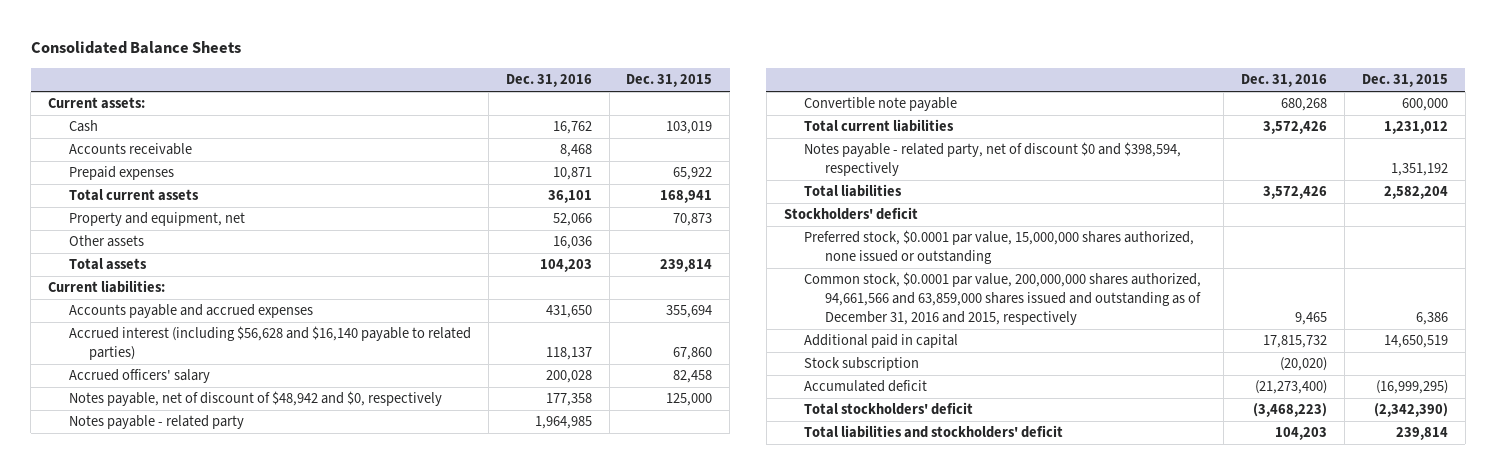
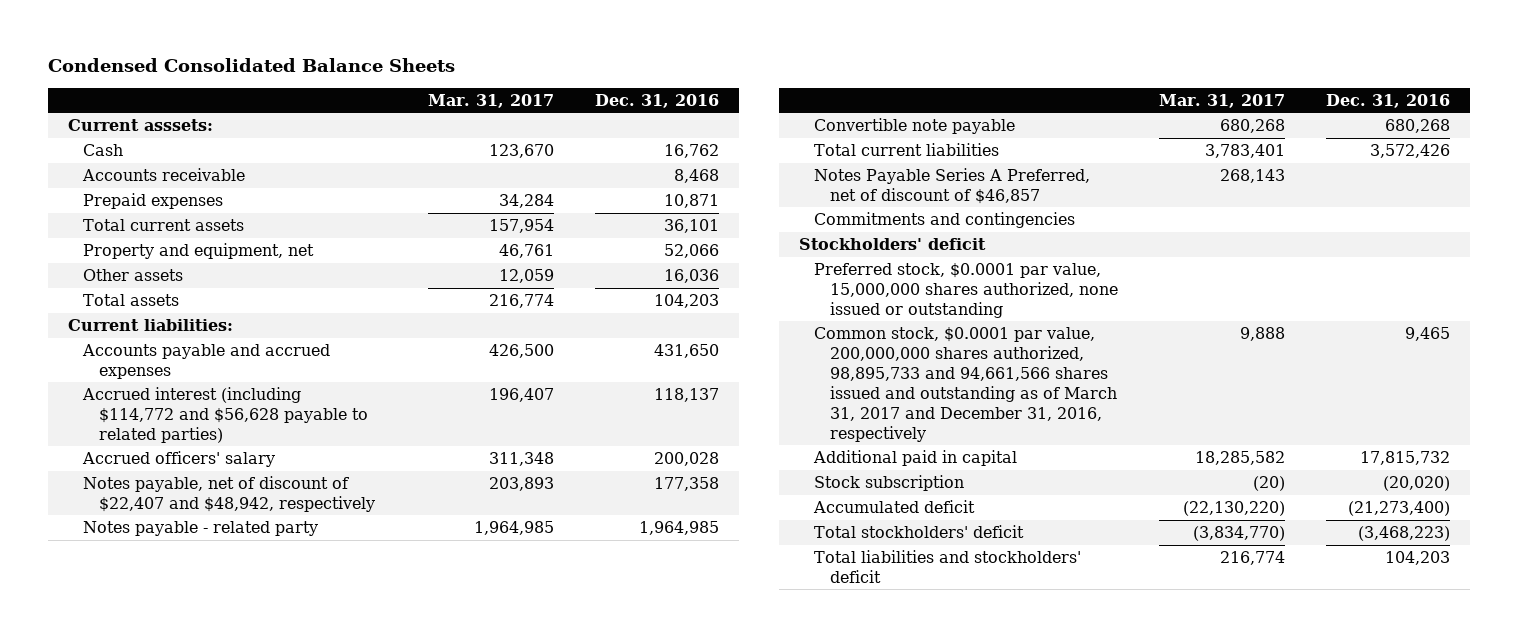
[30,41,241,55] Consolidated Balance Sheets -> [47,58,455,73] Condensed Consolidated Balance Sheets
[626,74,713,88] Dec. 31, 2015 -> none
none -> [427,93,554,108] Mar. 31, 2017
[48,97,146,110] Current assets: -> [68,119,214,132] Current asssets:
[68,326,471,361] Accrued interest (including $56,628 and $16,140 payable to related parties) -> [82,387,368,443] Accrued interest (including $114,772 and $56,628 payable to related parties)
[68,391,442,407] Notes payable, net of discount of $48,942 and $0, respectively -> [83,476,375,512] Notes payable, net of discount of $22,407 and $48,942, respectively
[804,184,903,198] Total liabilities -> none
[804,142,1182,177] Notes payable - related party, net of discount $0 and $398,594, respectively -> [814,168,1091,204] Notes Payable Series A Preferred, net of discount of $46,857
none -> [814,212,1076,229] Commitments and contingencies
[804,272,1202,326] Common stock, $0.0001 par value, 200,000,000 shares authorized, 94,661,566 and 63,859,000 shares issued and outstanding as of December 31, 2016 and 2015, respectively -> [814,327,1117,442] Common stock, $0.0001 par value, 200,000,000 shares authorized, 98,895,733 and 94,661,566 shares issued and outstanding as of March 31, 2017 and December 31, 2016, respectively

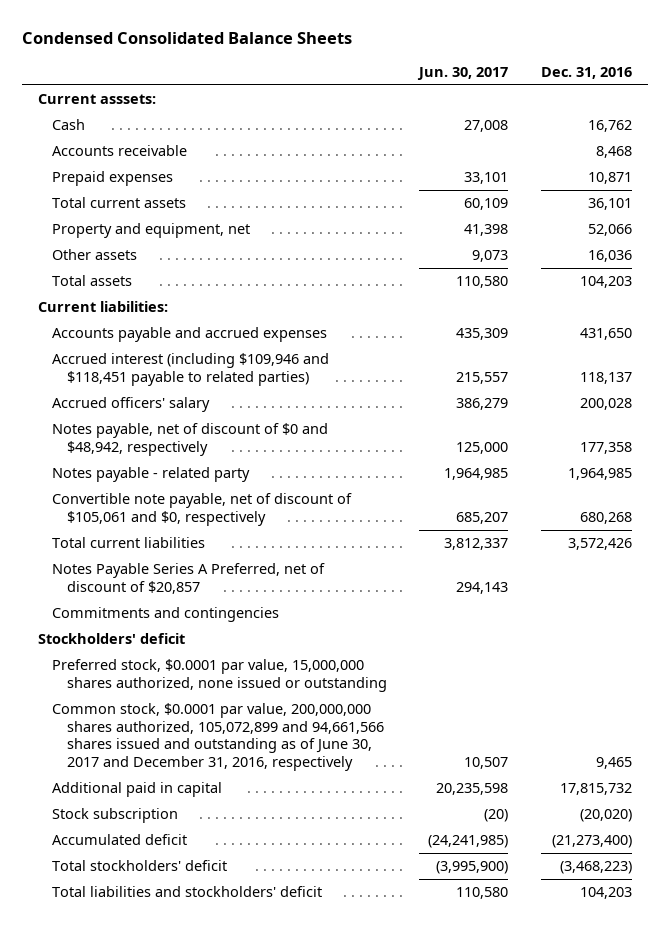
[427,93,554,108] Mar. 31, 2017 -> none
none -> [417,66,509,80] Jun. 30, 2017
[82,387,368,443] Accrued interest (including $114,772 and $56,628 payable to related parties) -> [52,353,330,386] Accrued interest (including $109,946 and $118,451 payable to related parties)
[83,476,375,512] Notes payable, net of discount of $22,407 and $48,942, respectively -> [52,423,329,456] Notes payable, net of discount of $0 and $48,942, respectively
[814,118,1016,135] Convertible note payable -> [52,493,353,526] Convertible note payable, net of discount of $105,061 and $0, respectively
[814,168,1091,204] Notes Payable Series A Preferred, net of discount of $46,857 -> [52,563,326,594] Notes Payable Series A Preferred, net of discount of $20,857
[814,327,1117,442] Common stock, $0.0001 par value, 200,000,000 shares authorized, 98,895,733 and 94,661,566 shares issued and outstanding as of March 31, 2017 and December 31, 2016, respectively -> [52,703,384,771] Common stock, $0.0001 par value, 200,000,000 shares authorized, 105,072,899 and 94,661,566 shares issued and outstanding as of June 30, 2017 and December 31, 2016, respectively

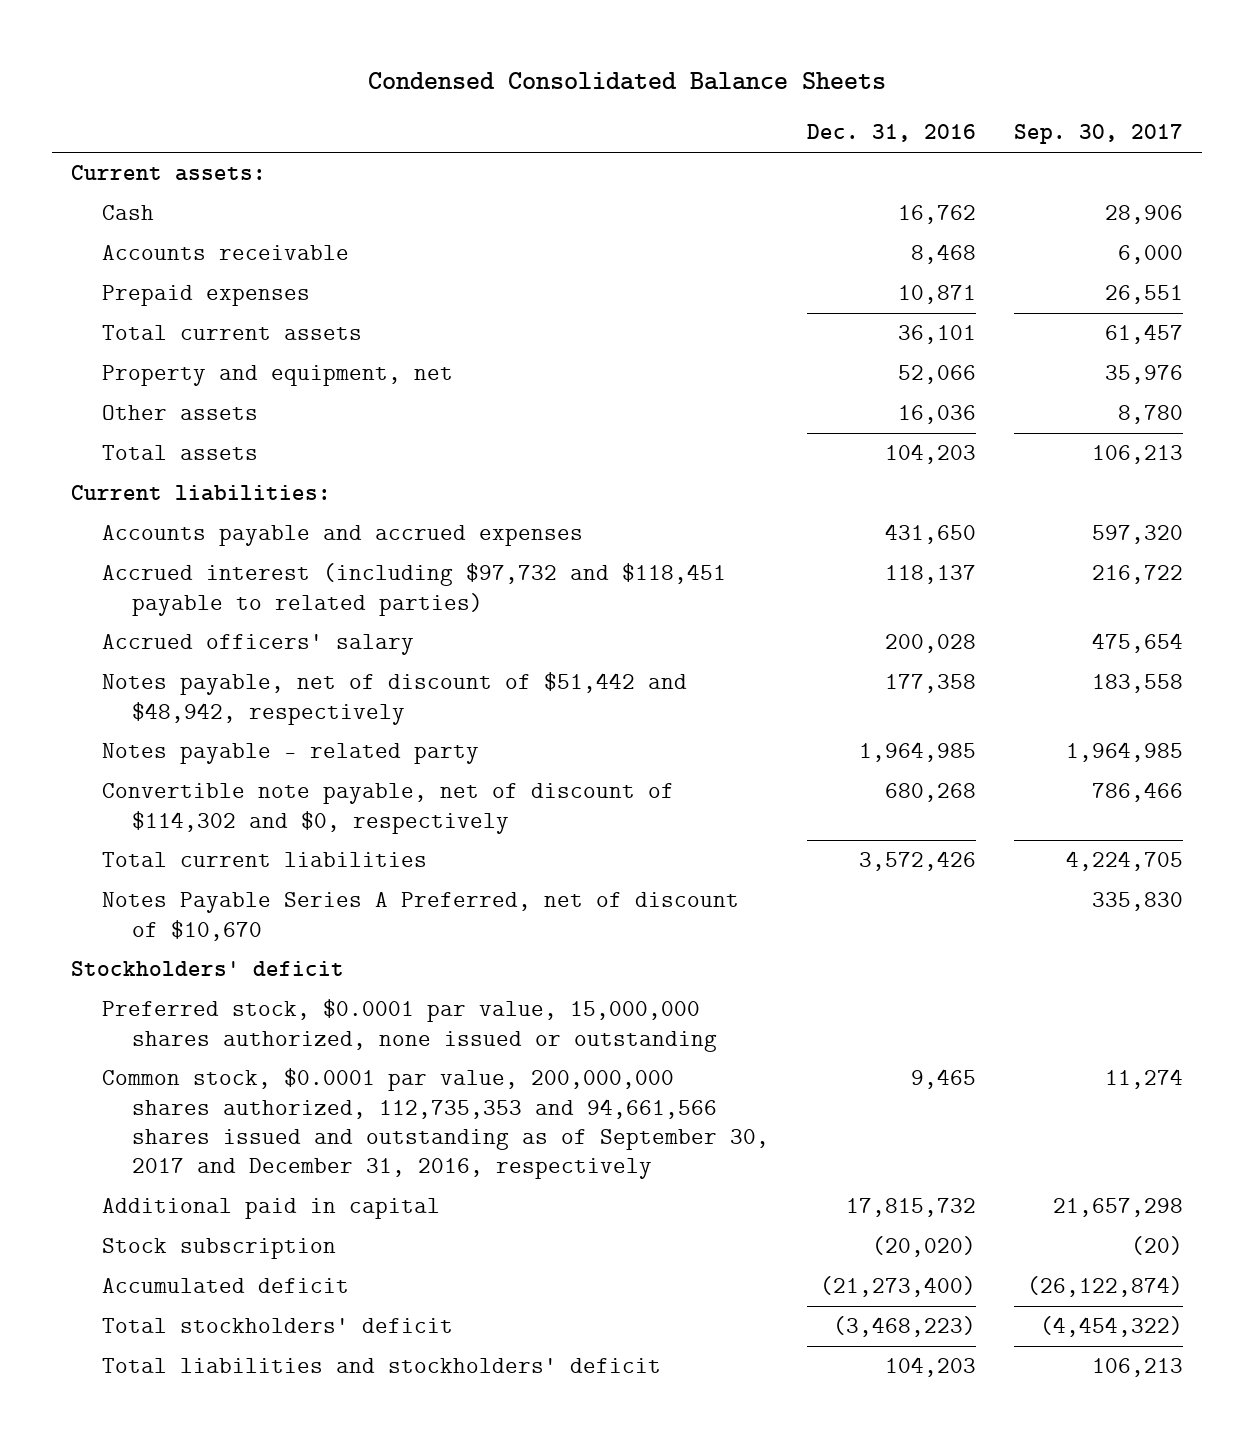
[417,66,509,80] Jun. 30, 2017 -> none
none -> [1013,124,1183,145] Sep. 30, 2017
[37,94,156,105] Current asssets: -> [70,165,266,182] Current assets:
[52,353,330,386] Accrued interest (including $109,946 and $118,451 payable to related parties) -> [101,563,726,616] Accrued interest (including $97,732 and $118,451 payable to related parties)
[52,423,329,456] Notes payable, net of discount of $0 and $48,942, respectively -> [101,672,687,725] Notes payable, net of discount of $51,442 and $48,942, respectively
[52,493,353,526] Convertible note payable, net of discount of $105,061 and $0, respectively -> [101,783,674,834] Convertible note payable, net of discount of $114,302 and $0, respectively
[52,607,280,623] Commitments and contingencies -> none
[52,563,326,594] Notes Payable Series A Preferred, net of discount of $20,857 -> [101,892,739,941] Notes Payable Series A Preferred, net of discount of $10,670
[52,703,384,771] Common stock, $0.0001 par value, 200,000,000 shares authorized, 105,072,899 and 94,661,566 shares issued and outstanding as of June 30, 2017 and December 31, 2016, respectively -> [101,1068,770,1180] Common stock, $0.0001 par value, 200,000,000 shares authorized, 112,735,353 and 94,661,566 shares issued and outstanding as of September 30, 2017 and December 31, 2016, respectively

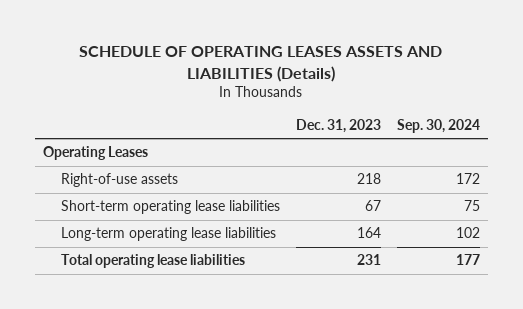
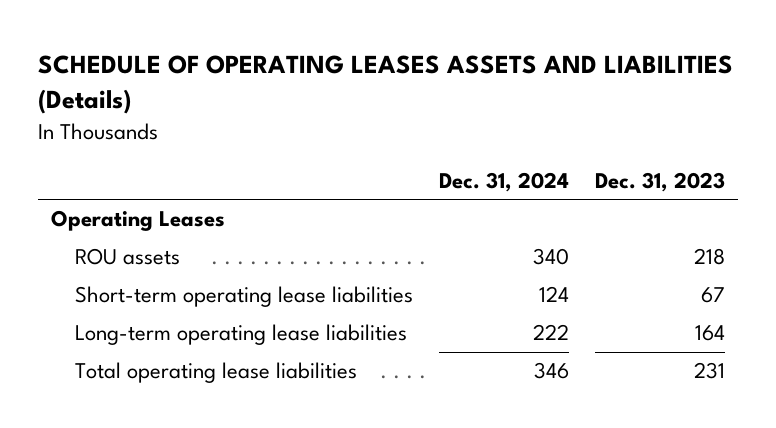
[396,118,480,133] Sep. 30, 2024 -> none
none -> [439,171,570,192] Dec. 31, 2024
[61,173,179,188] Right-of-use assets -> [75,248,181,266] ROU assets

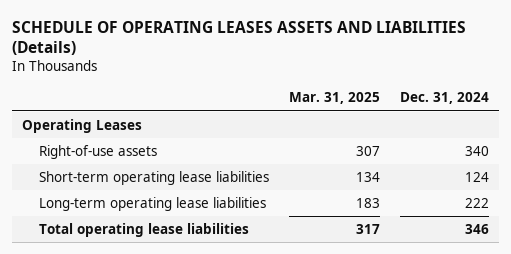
[595,171,726,192] Dec. 31, 2023 -> none
none -> [289,92,381,105] Mar. 31, 2025
[75,248,181,266] ROU assets -> [39,144,158,159] Right-of-use assets

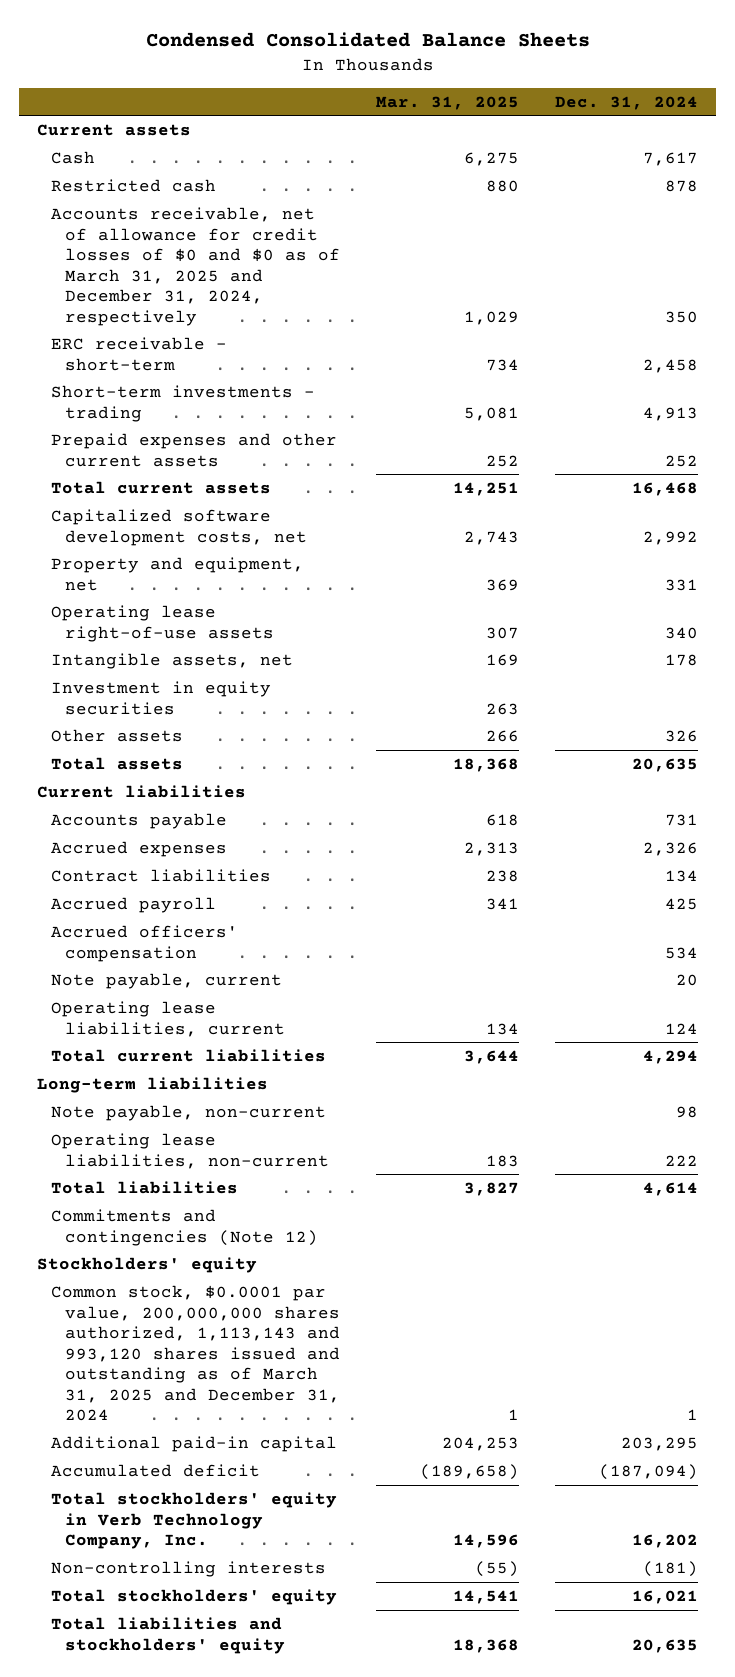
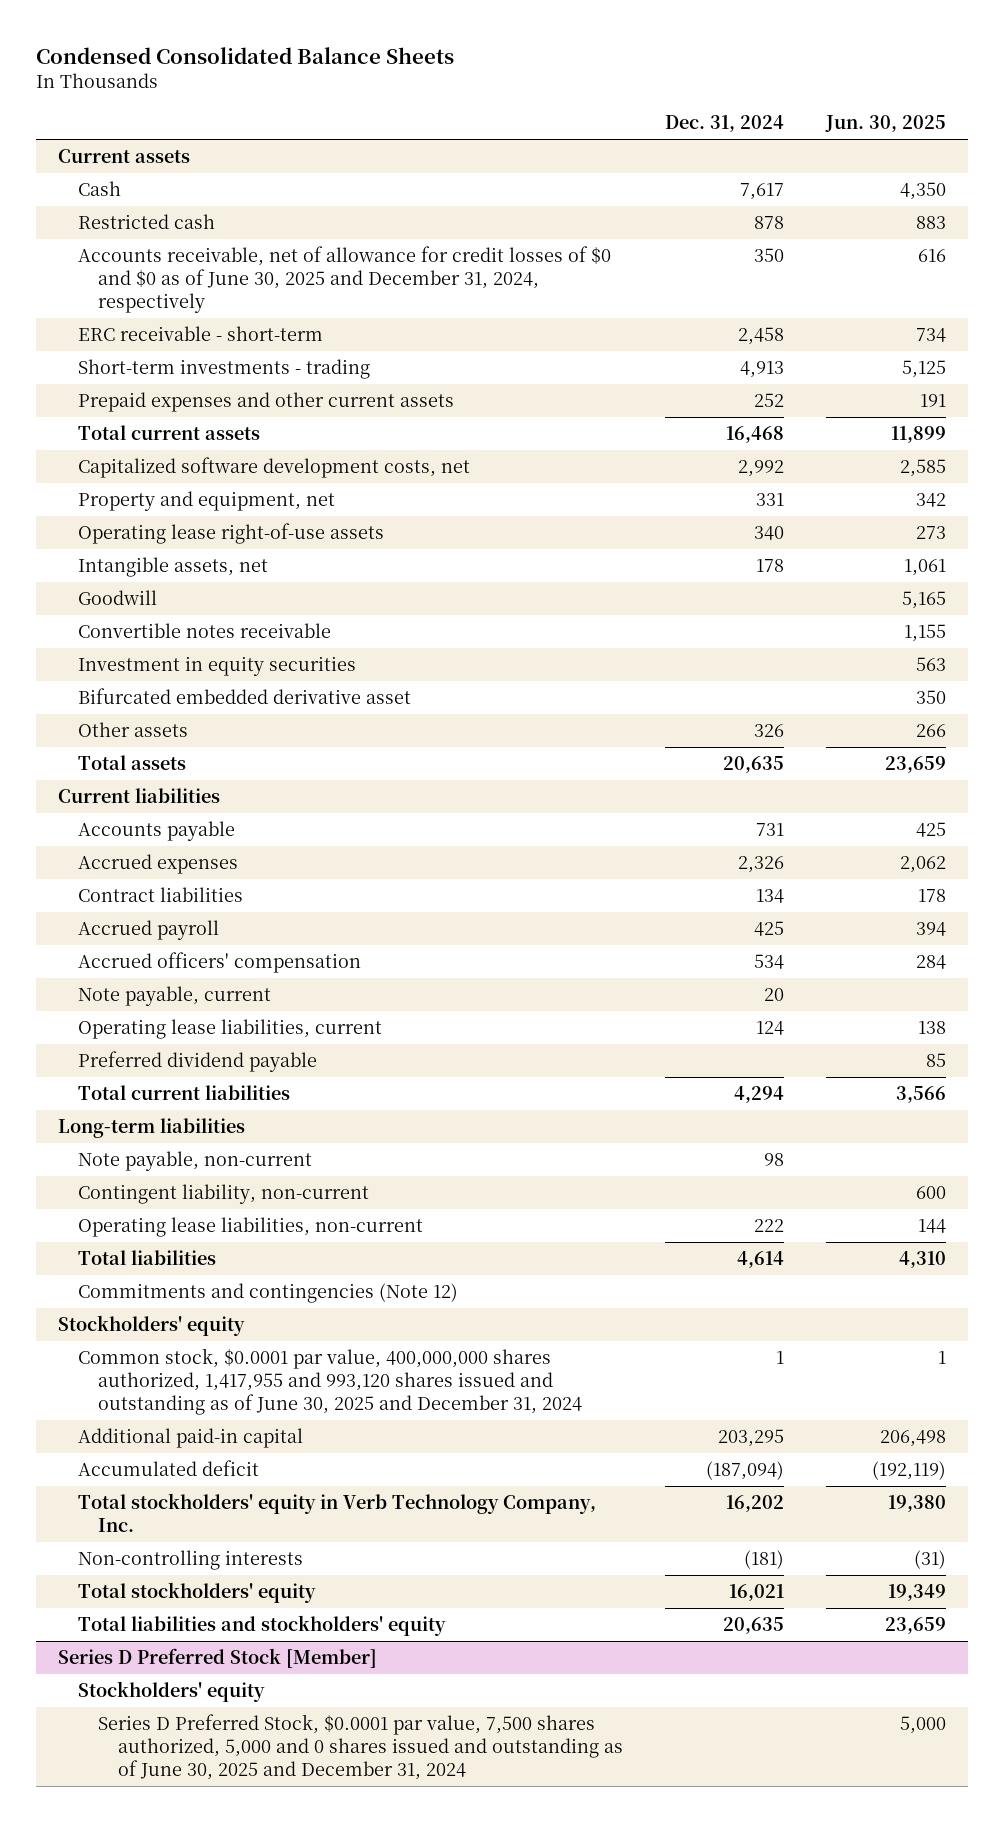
[376,95,520,110] Mar. 31, 2025 -> none
none -> [825,115,947,133] Jun. 30, 2025
[50,207,340,326] Accounts receivable, net of allowance for credit losses of $0 and $0 as of March 31, 2025 and December 31, 2024, respectively -> [77,245,611,314] Accounts receivable, net of allowance for credit losses of $0 and $0 as of June 30, 2025 and December 31, 2024, respectively
none -> [77,589,157,605] Goodwill
none -> [77,622,331,638] Convertible notes receivable
none -> [77,687,411,704] Bifurcated embedded derivative asset
none -> [77,1050,317,1072] Preferred dividend payable
none -> [77,1183,369,1204] Contingent liability, non-current
[50,1285,340,1422] Common stock, $0.0001 par value, 200,000,000 shares authorized, 1,113,143 and 993,120 shares issued and outstanding as of March 31, 2025 and December 31, 2024 -> [77,1347,582,1416] Common stock, $0.0001 par value, 400,000,000 shares authorized, 1,417,955 and 993,120 shares issued and outstanding as of June 30, 2025 and December 31, 2024
none -> [57,1647,377,1668] Series D Preferred Stock [Member]
none -> [77,1680,265,1702] Stockholders' equity
none -> [97,1713,623,1781] Series D Preferred Stock, $0.0001 par value, 7,500 shares authorized, 5,000 and 0 shares issued and outstanding as of June 30, 2025 and December 31, 2024

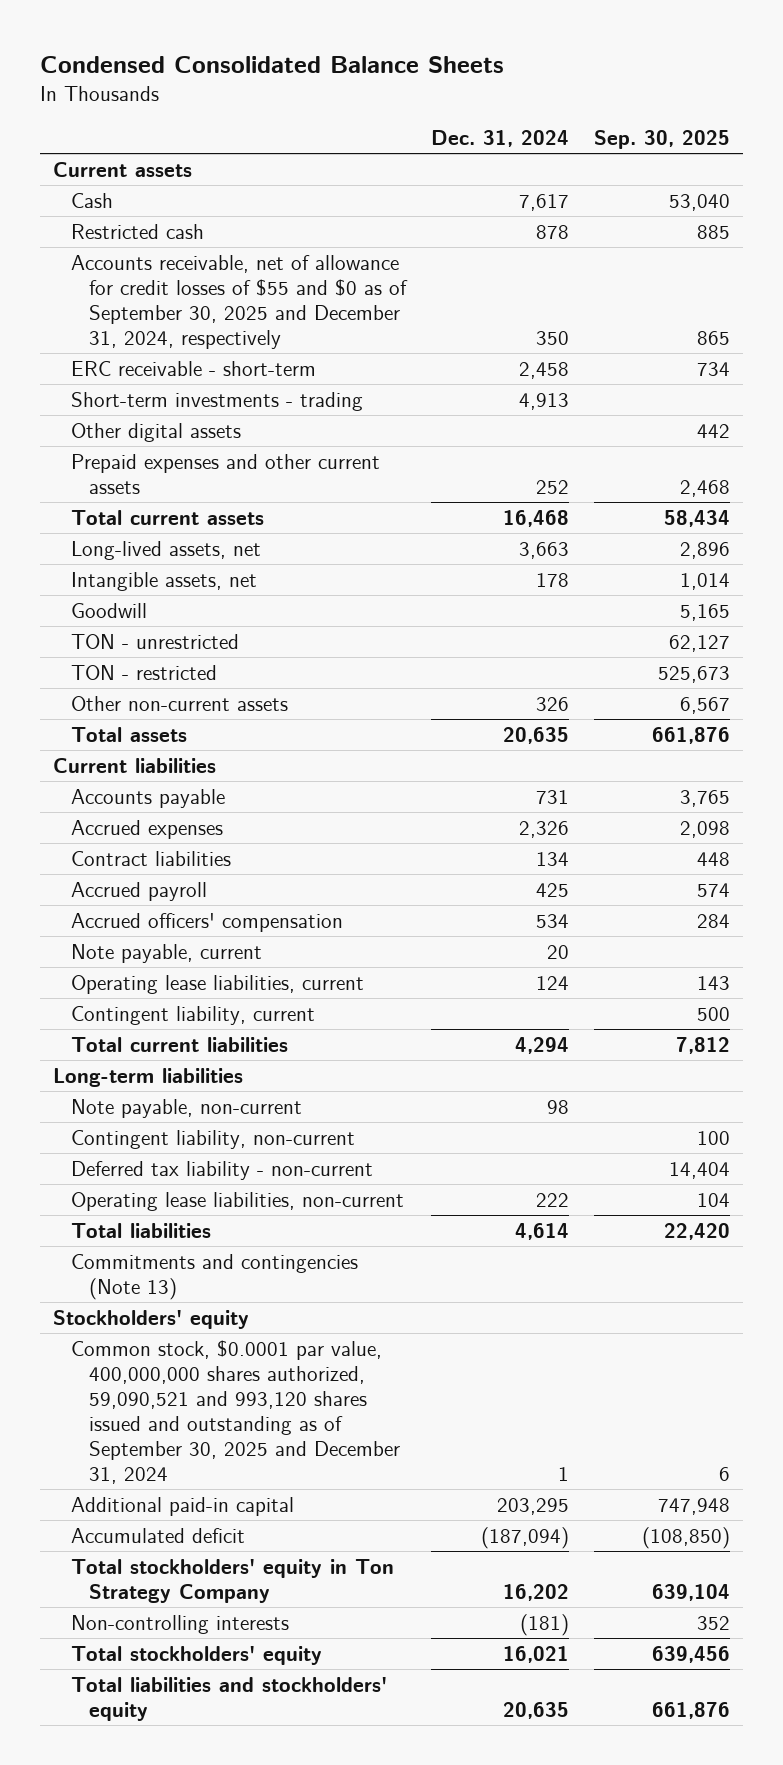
[825,115,947,133] Jun. 30, 2025 -> none
none -> [594,130,731,150] Sep. 30, 2025
[77,245,611,314] Accounts receivable, net of allowance for credit losses of $0 and $0 as of June 30, 2025 and December 31, 2024, respectively -> [70,254,409,349] Accounts receivable, net of allowance for credit losses of $55 and $0 as of September 30, 2025 and December 31, 2024, respectively
none -> [70,422,241,442] Other digital assets
[77,456,470,478] Capitalized software development costs, net -> none
[77,490,335,511] Property and equipment, net -> none
[77,522,384,544] Operating lease right-of-use assets -> none
none -> [70,540,261,560] Long-lived assets, net
[77,622,331,638] Convertible notes receivable -> none
[77,655,356,676] Investment in equity securities -> none
[77,687,411,704] Bifurcated embedded derivative asset -> none
none -> [70,633,239,649] TON - unrestricted
none -> [70,664,217,680] TON - restricted
[77,721,188,737] Other assets -> [70,695,288,711] Other non-current assets
[77,1050,317,1072] Preferred dividend payable -> none
none -> [70,1005,315,1025] Contingent liability, current
none -> [70,1160,373,1180] Deferred tax liability - non-current
[77,1282,458,1303] Commitments and contingencies (Note 12) -> [70,1253,358,1300] Commitments and contingencies (Note 13)
[77,1347,582,1416] Common stock, $0.0001 par value, 400,000,000 shares authorized, 1,417,955 and 993,120 shares issued and outstanding as of June 30, 2025 and December 31, 2024 -> [70,1339,401,1485] Common stock, $0.0001 par value, 400,000,000 shares authorized, 59,090,521 and 993,120 shares issued and outstanding as of September 30, 2025 and December 31, 2024
[77,1492,596,1533] Total stockholders' equity in Verb Technology Company, Inc. -> [70,1558,394,1603] Total stockholders' equity in Ton Strategy Company
[57,1647,377,1668] Series D Preferred Stock [Member] -> none
[77,1680,265,1702] Stockholders' equity -> none
[97,1713,623,1781] Series D Preferred Stock, $0.0001 par value, 7,500 shares authorized, 5,000 and 0 shares issued and outstanding as of June 30, 2025 and December 31, 2024 -> none

